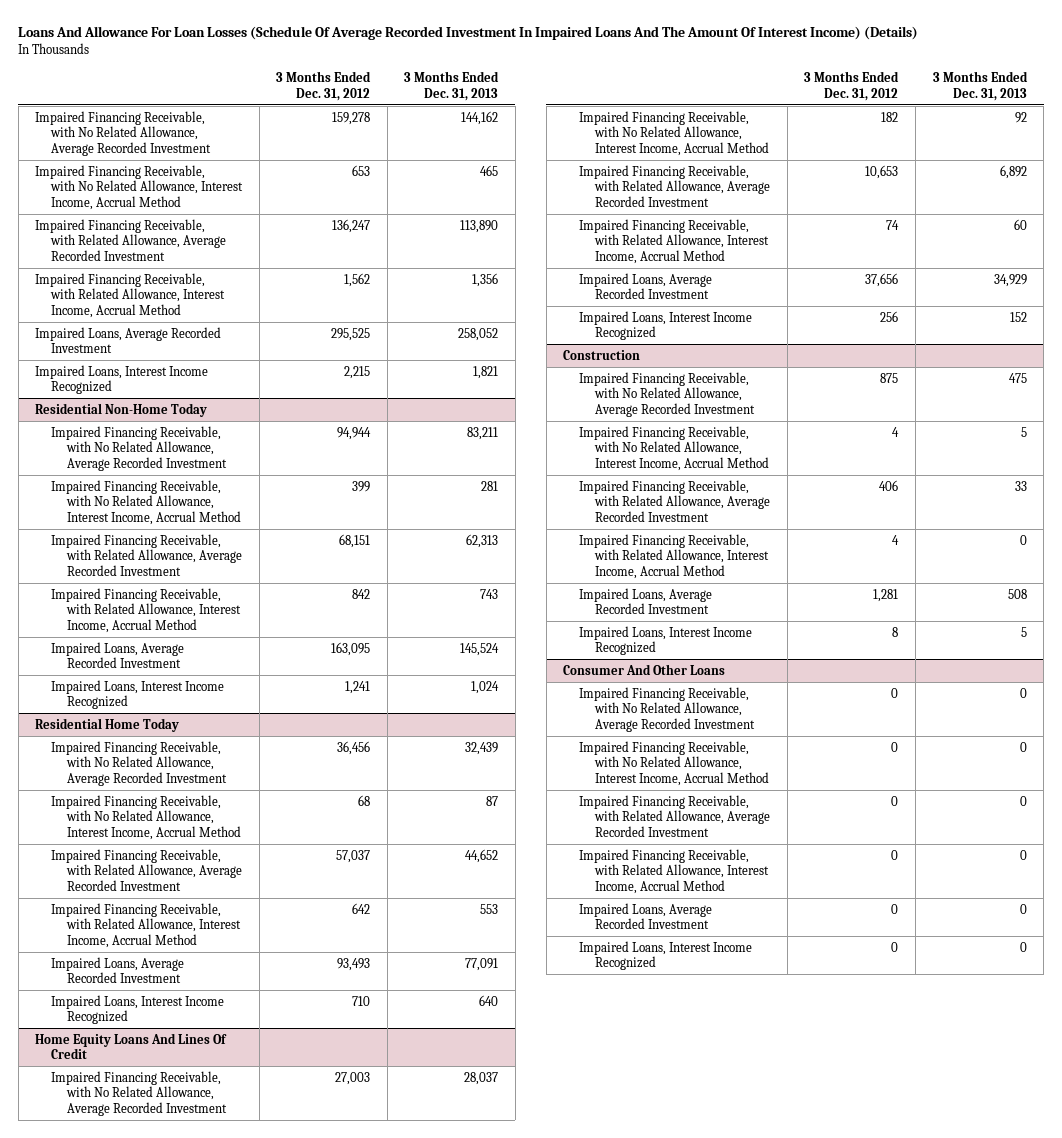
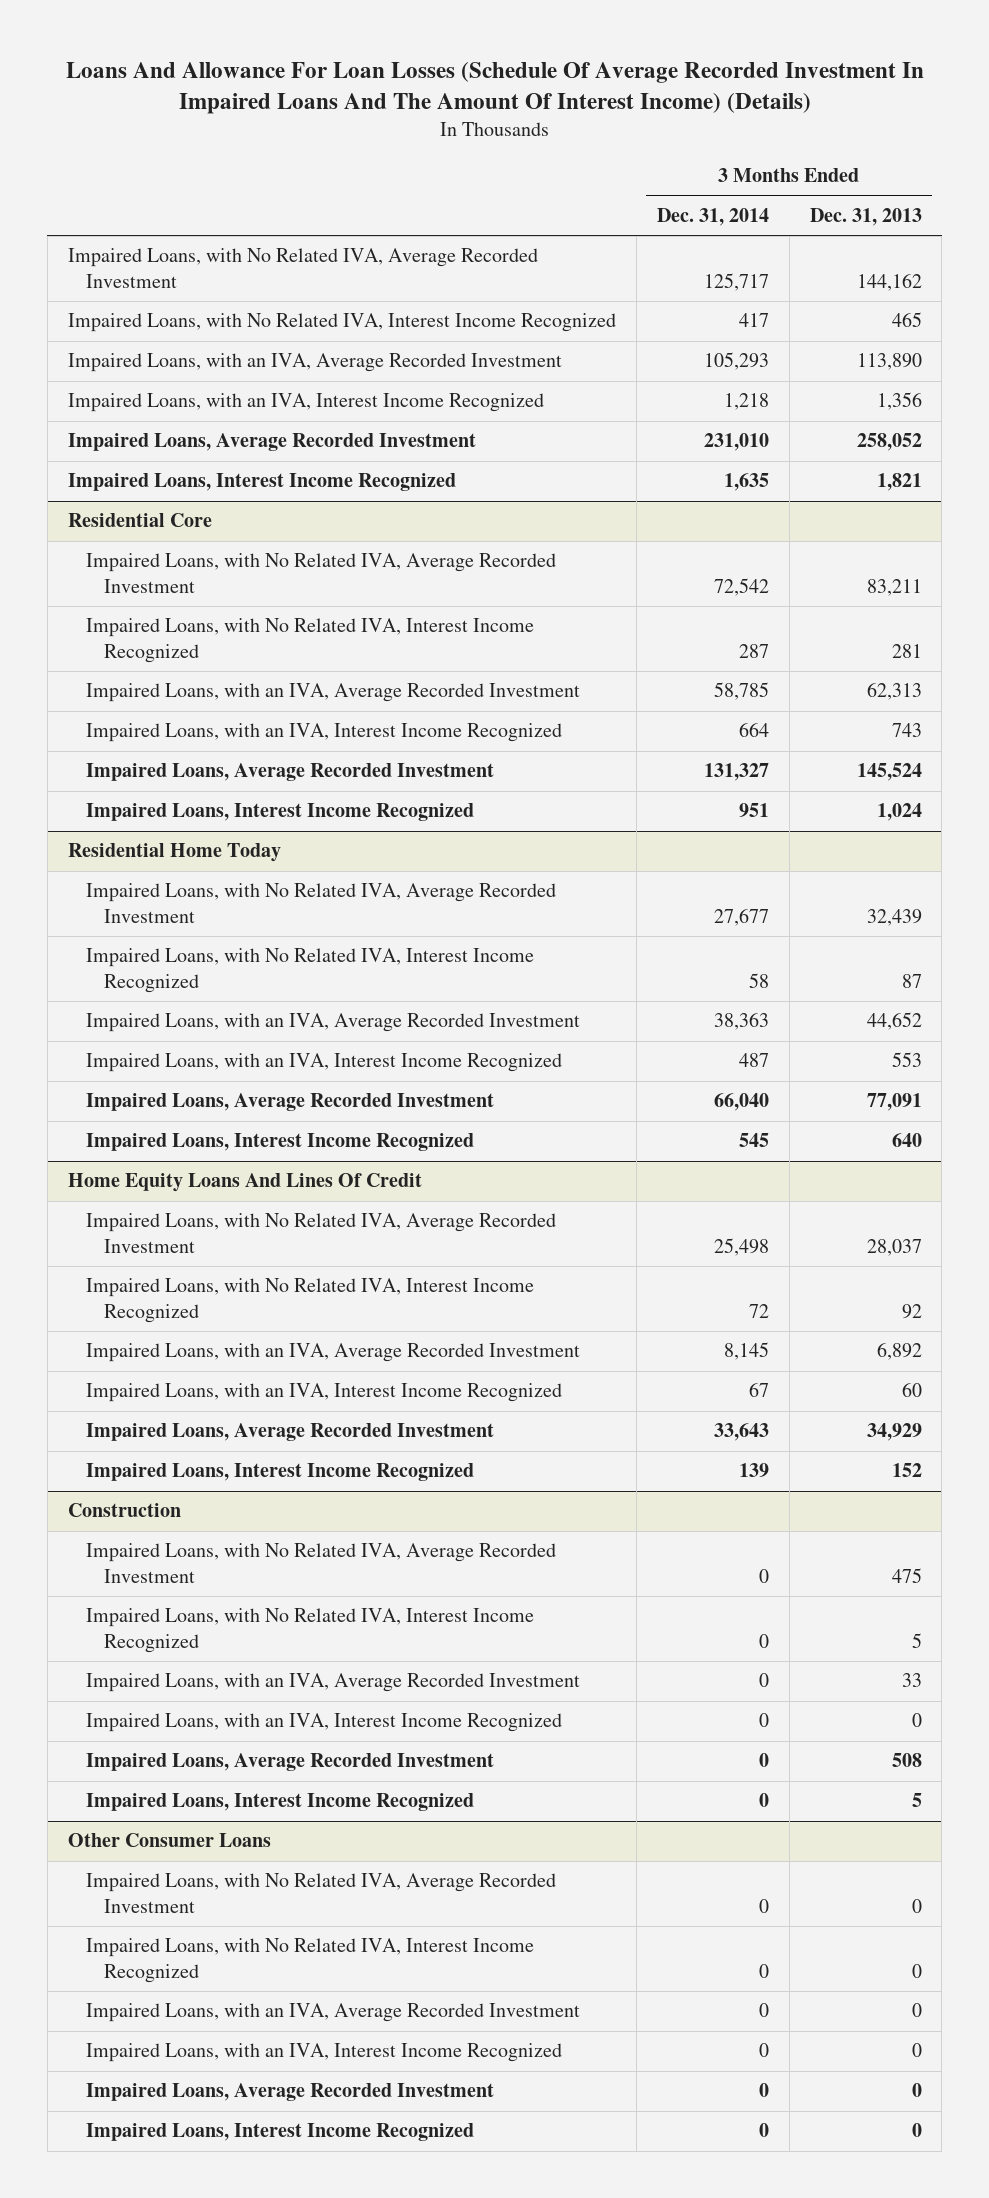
[276,70,372,101] 3 Months Ended Dec. 31, 2012 -> none
none -> [656,208,769,227] Dec. 31, 2014
[35,110,211,156] Impaired Financing Receivable, with No Related Allowance, Average Recorded Investment -> [67,248,538,288] Impaired Loans, with No Related IVA, Average Recorded Investment
[35,164,243,210] Impaired Financing Receivable, with No Related Allowance, Interest Income, Accrual Method -> [67,313,616,333] Impaired Loans, with No Related IVA, Interest Income Recognized
[35,218,226,261] Impaired Financing Receivable, with Related Allowance, Average Recorded Investment -> [67,353,562,373] Impaired Loans, with an IVA, Average Recorded Investment
[35,272,225,318] Impaired Financing Receivable, with Related Allowance, Interest Income, Accrual Method -> [67,393,544,413] Impaired Loans, with an IVA, Interest Income Recognized
[35,402,208,417] Residential Non-Home Today -> none
none -> [67,513,212,528] Residential Core
[50,425,227,471] Impaired Financing Receivable, with No Related Allowance, Average Recorded Investment -> [85,553,556,593] Impaired Loans, with No Related IVA, Average Recorded Investment
[50,479,241,525] Impaired Financing Receivable, with No Related Allowance, Interest Income, Accrual Method -> [85,618,534,663] Impaired Loans, with No Related IVA, Interest Income Recognized
[50,533,242,576] Impaired Financing Receivable, with Related Allowance, Average Recorded Investment -> [85,683,580,703] Impaired Loans, with an IVA, Average Recorded Investment
[50,587,241,633] Impaired Financing Receivable, with Related Allowance, Interest Income, Accrual Method -> [85,723,562,743] Impaired Loans, with an IVA, Interest Income Recognized
[50,740,227,786] Impaired Financing Receivable, with No Related Allowance, Average Recorded Investment -> [85,883,556,923] Impaired Loans, with No Related IVA, Average Recorded Investment
[50,794,241,840] Impaired Financing Receivable, with No Related Allowance, Interest Income, Accrual Method -> [85,948,534,993] Impaired Loans, with No Related IVA, Interest Income Recognized
[50,848,242,891] Impaired Financing Receivable, with Related Allowance, Average Recorded Investment -> [85,1013,580,1033] Impaired Loans, with an IVA, Average Recorded Investment
[50,902,241,948] Impaired Financing Receivable, with Related Allowance, Interest Income, Accrual Method -> [85,1053,562,1073] Impaired Loans, with an IVA, Interest Income Recognized
[50,1070,227,1116] Impaired Financing Receivable, with No Related Allowance, Average Recorded Investment -> [85,1213,556,1253] Impaired Loans, with No Related IVA, Average Recorded Investment
[579,110,770,156] Impaired Financing Receivable, with No Related Allowance, Interest Income, Accrual Method -> [85,1278,534,1323] Impaired Loans, with No Related IVA, Interest Income Recognized
[579,164,771,207] Impaired Financing Receivable, with Related Allowance, Average Recorded Investment -> [85,1343,580,1363] Impaired Loans, with an IVA, Average Recorded Investment
[579,218,770,264] Impaired Financing Receivable, with Related Allowance, Interest Income, Accrual Method -> [85,1383,562,1403] Impaired Loans, with an IVA, Interest Income Recognized
[579,371,756,417] Impaired Financing Receivable, with No Related Allowance, Average Recorded Investment -> [85,1543,556,1583] Impaired Loans, with No Related IVA, Average Recorded Investment
[579,425,770,471] Impaired Financing Receivable, with No Related Allowance, Interest Income, Accrual Method -> [85,1608,534,1653] Impaired Loans, with No Related IVA, Interest Income Recognized
[579,479,771,522] Impaired Financing Receivable, with Related Allowance, Average Recorded Investment -> [85,1673,580,1693] Impaired Loans, with an IVA, Average Recorded Investment
[579,533,770,579] Impaired Financing Receivable, with Related Allowance, Interest Income, Accrual Method -> [85,1713,562,1733] Impaired Loans, with an IVA, Interest Income Recognized
[563,663,726,675] Consumer And Other Loans -> [67,1833,271,1848] Other Consumer Loans
[579,686,756,732] Impaired Financing Receivable, with No Related Allowance, Average Recorded Investment -> [85,1873,556,1913] Impaired Loans, with No Related IVA, Average Recorded Investment
[579,740,770,786] Impaired Financing Receivable, with No Related Allowance, Interest Income, Accrual Method -> [85,1938,534,1983] Impaired Loans, with No Related IVA, Interest Income Recognized
[579,794,771,837] Impaired Financing Receivable, with Related Allowance, Average Recorded Investment -> [85,2003,580,2023] Impaired Loans, with an IVA, Average Recorded Investment
[579,848,770,894] Impaired Financing Receivable, with Related Allowance, Interest Income, Accrual Method -> [85,2043,562,2063] Impaired Loans, with an IVA, Interest Income Recognized

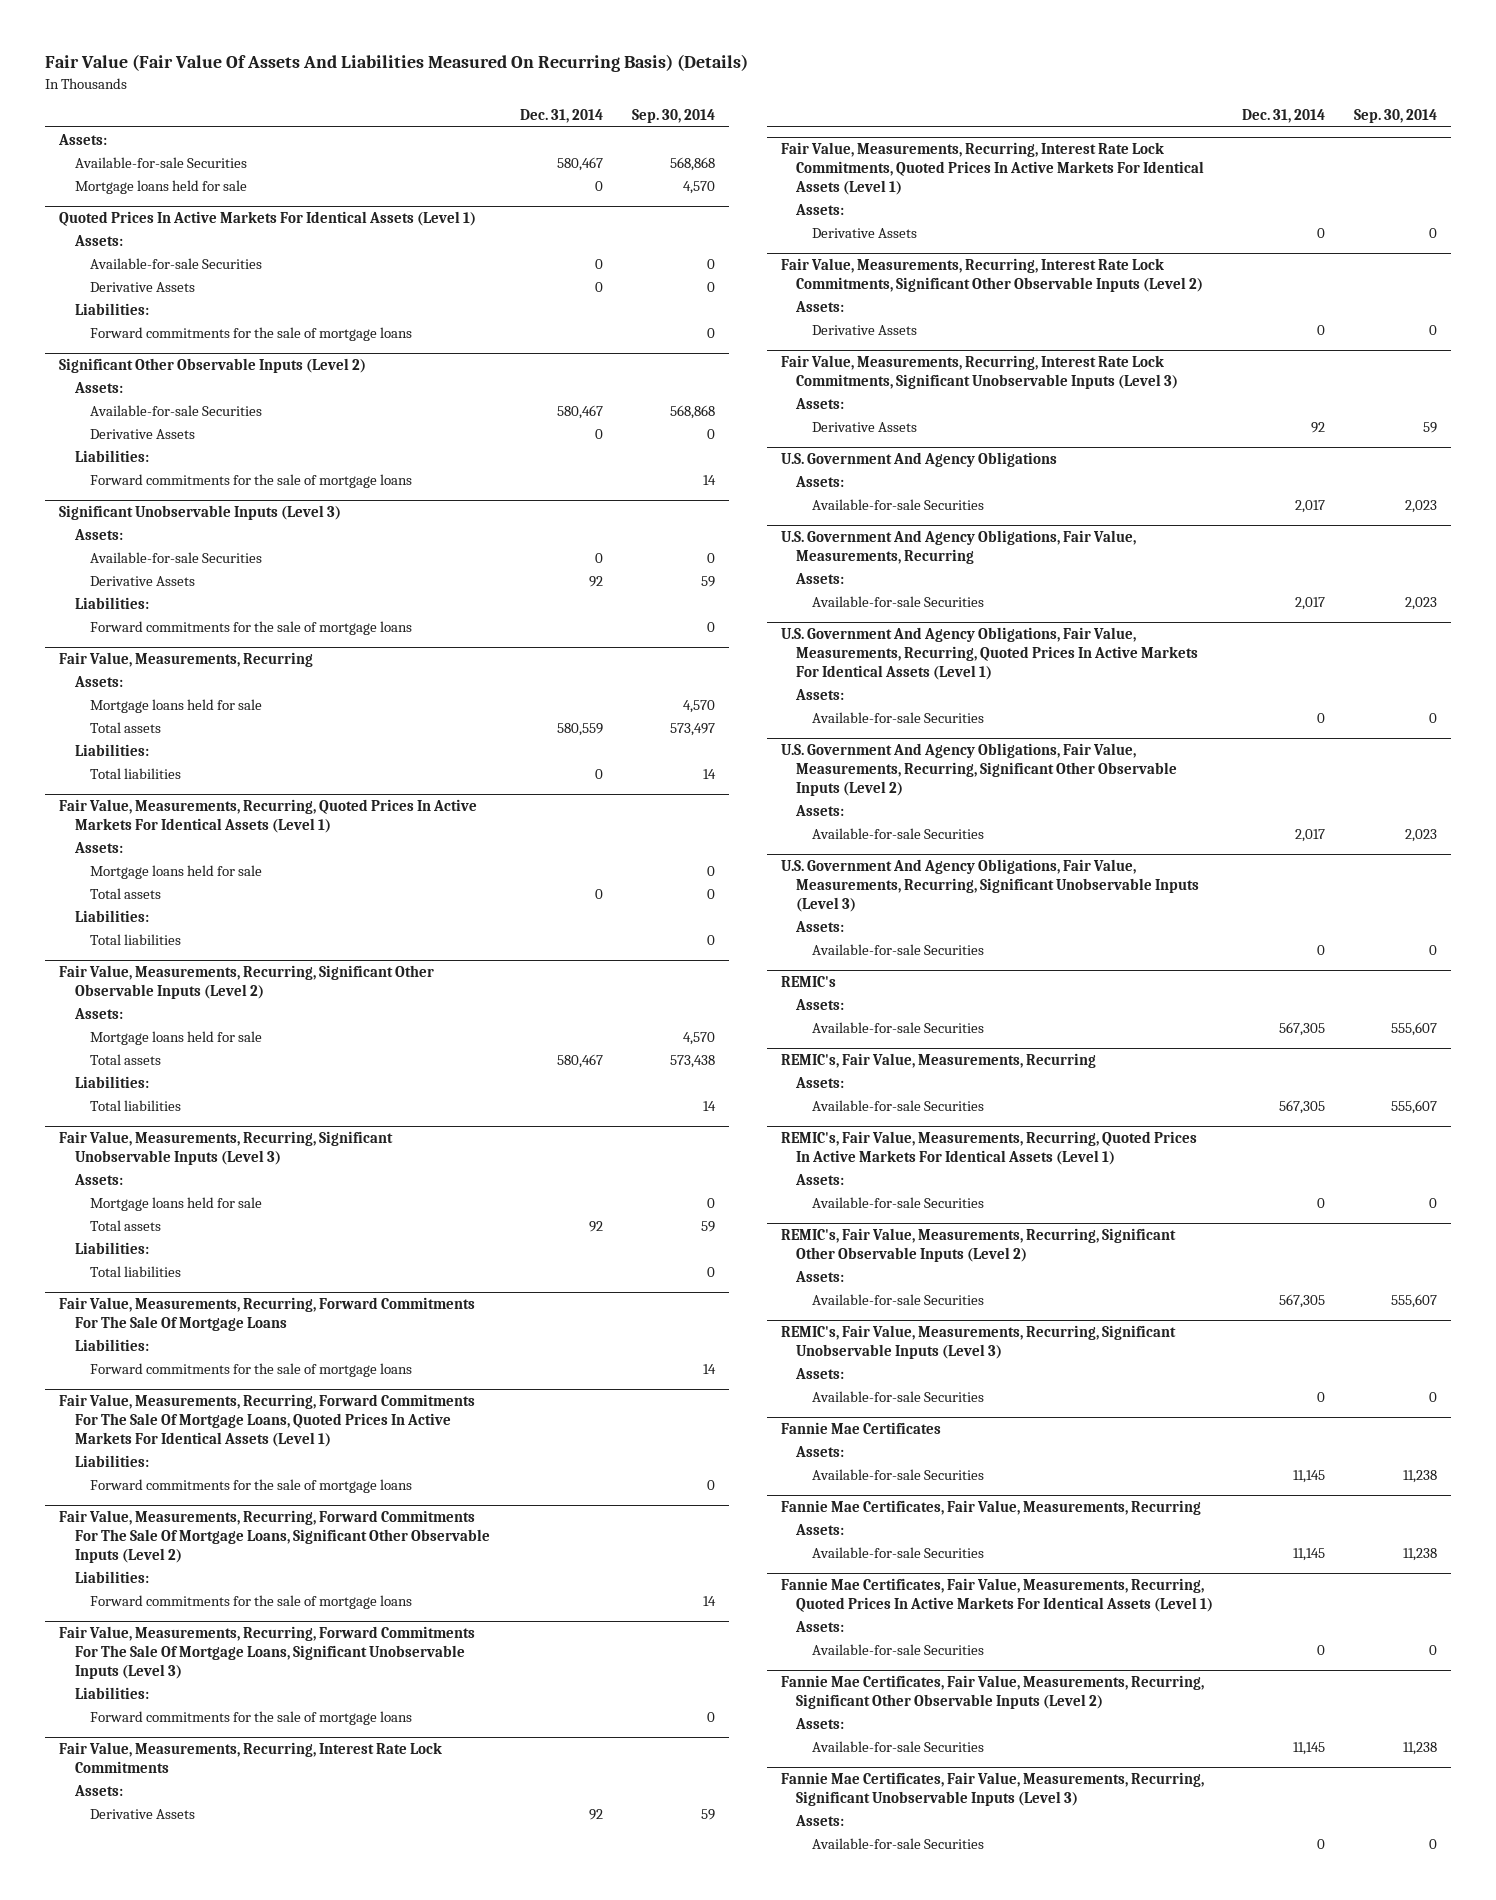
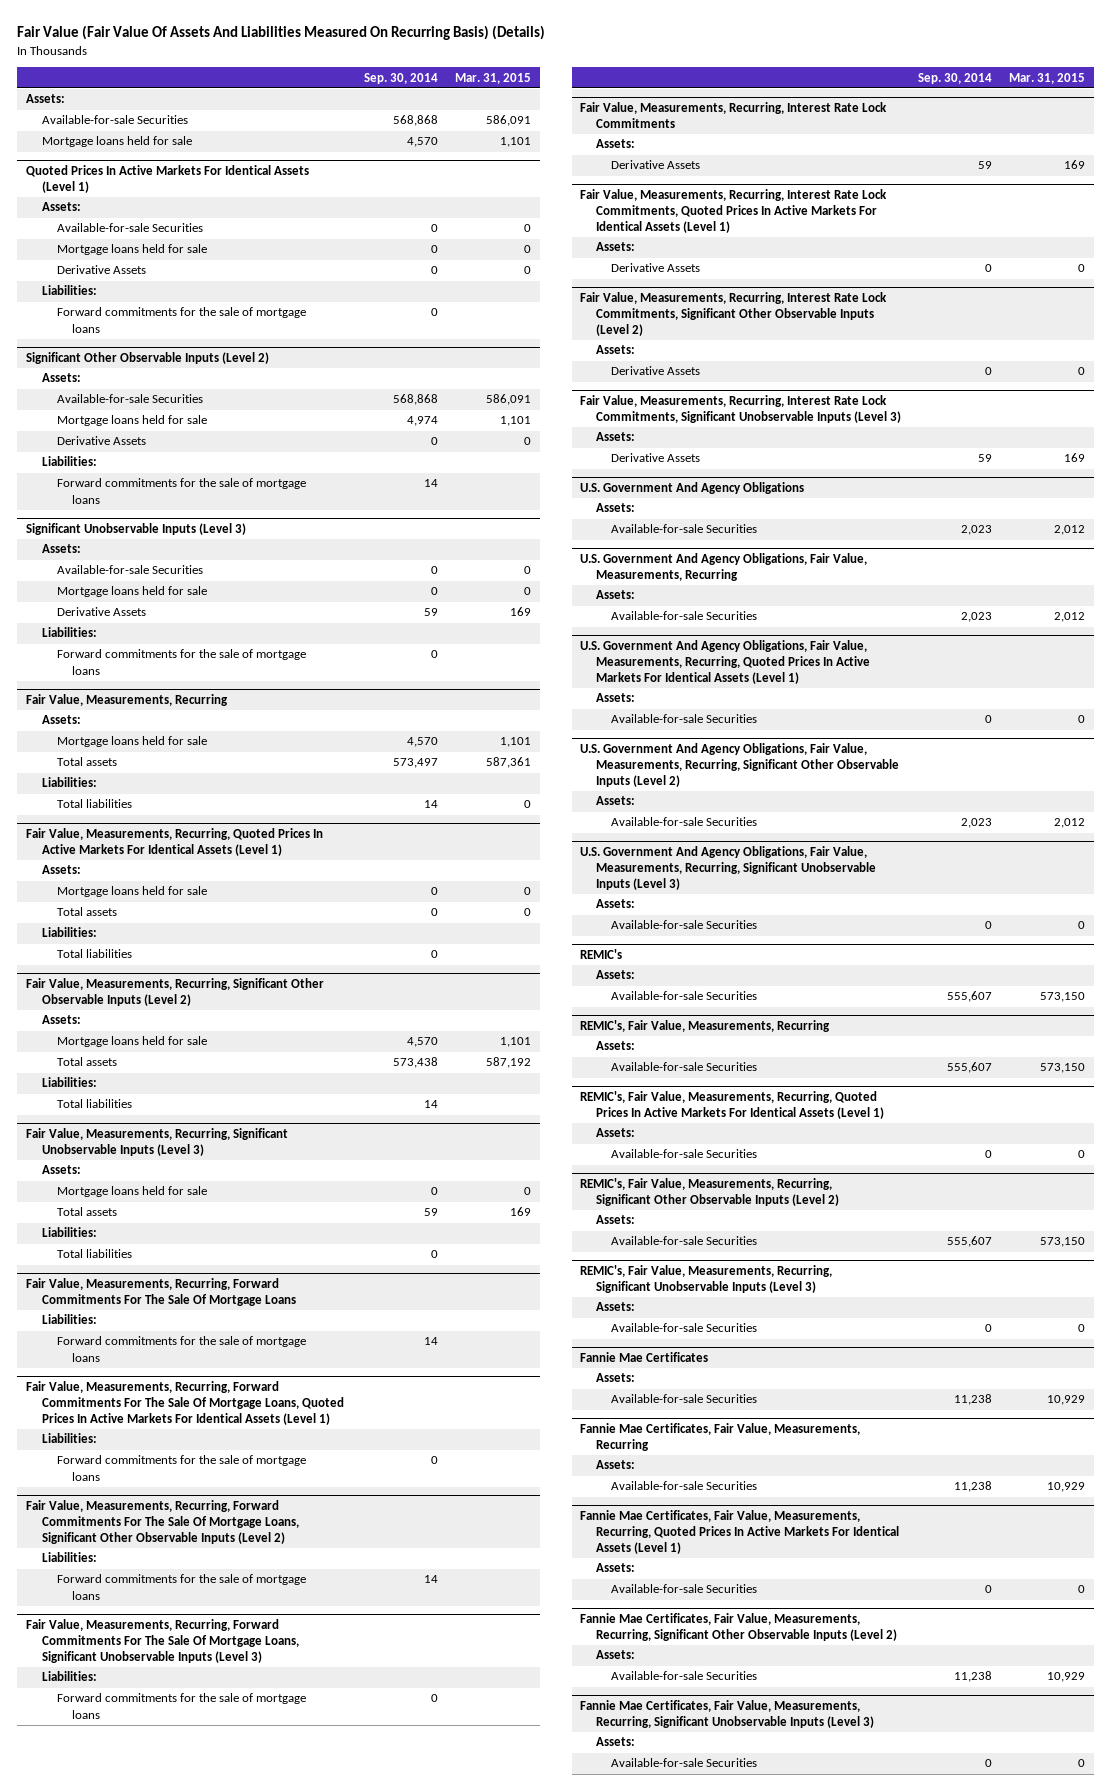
[520,109,604,124] Dec. 31, 2014 -> none
none -> [455,72,532,84] Mar. 31, 2015
none -> [56,244,207,256] Mortgage loans held for sale
none -> [56,415,207,427] Mortgage loans held for sale
none -> [56,586,207,598] Mortgage loans held for sale

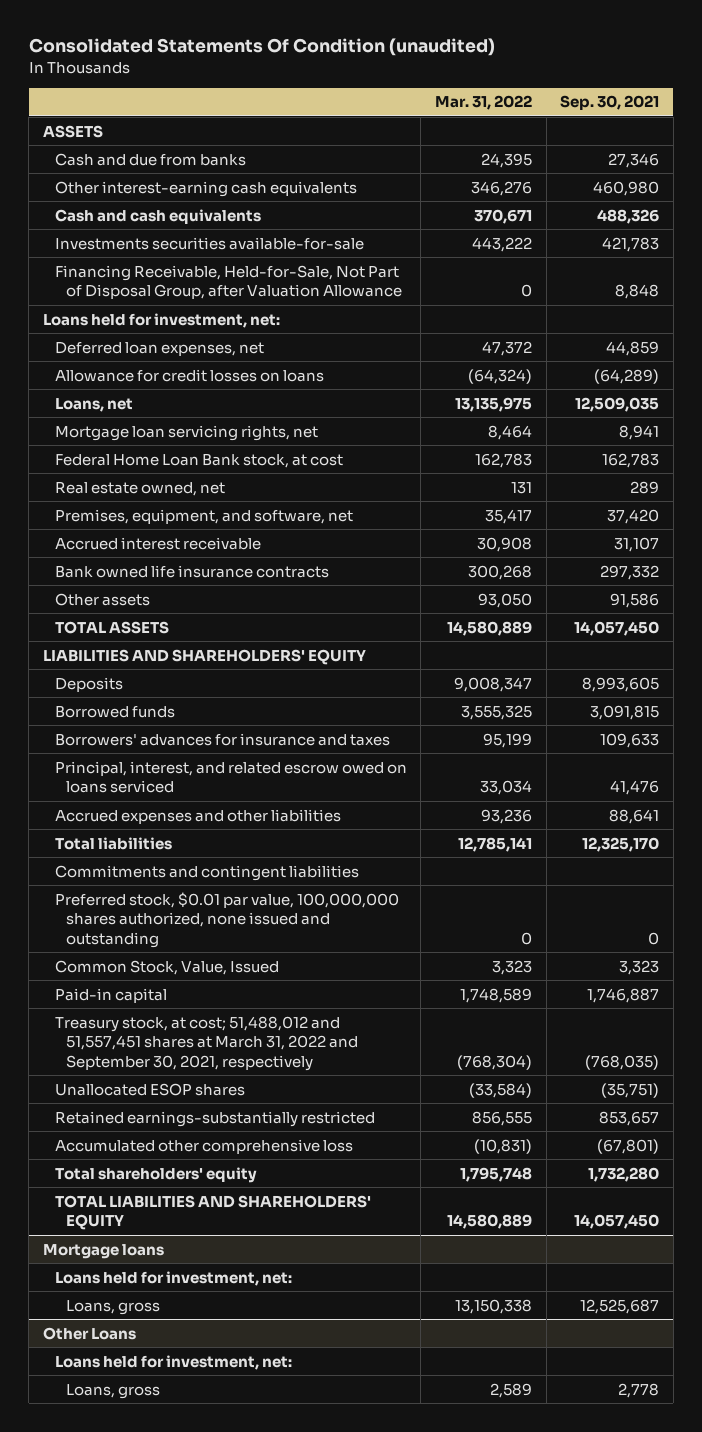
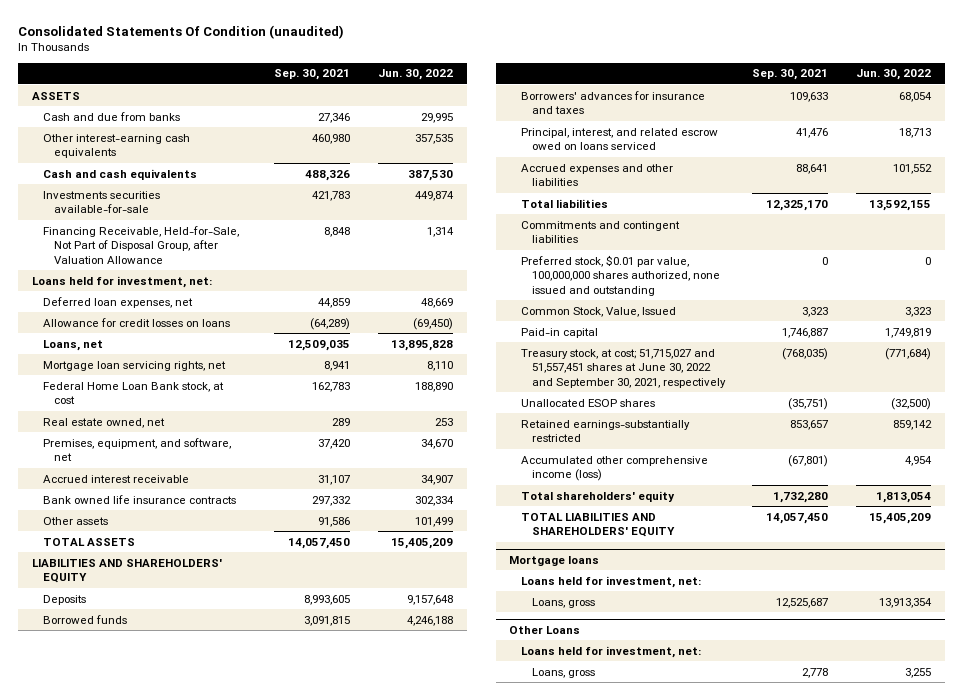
[434,95,532,111] Mar. 31, 2022 -> none
none -> [378,69,454,81] Jun. 30, 2022
[54,1015,359,1071] Treasury stock, at cost; 51,488,012 and 51,557,451 shares at March 31, 2022 and September 30, 2021, respectively -> [520,348,726,389] Treasury stock, at cost; 51,715,027 and 51,557,451 shares at June 30, 2022 and September 30, 2021, respectively
[54,1138,353,1154] Accumulated other comprehensive loss -> [520,455,708,482] Accumulated other comprehensive income (loss)

